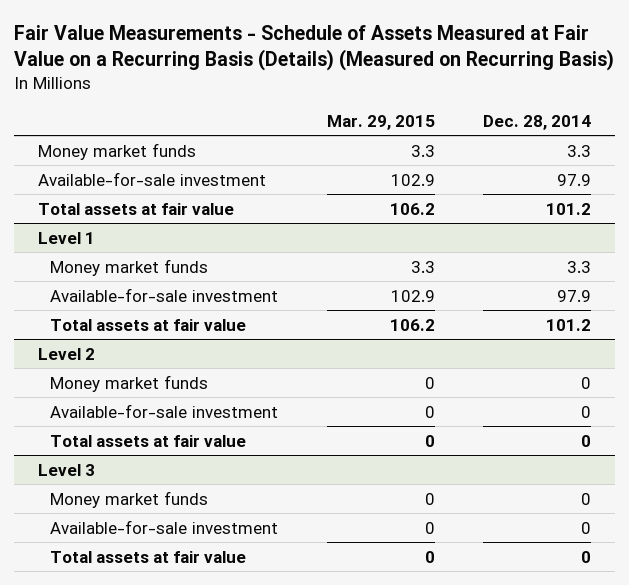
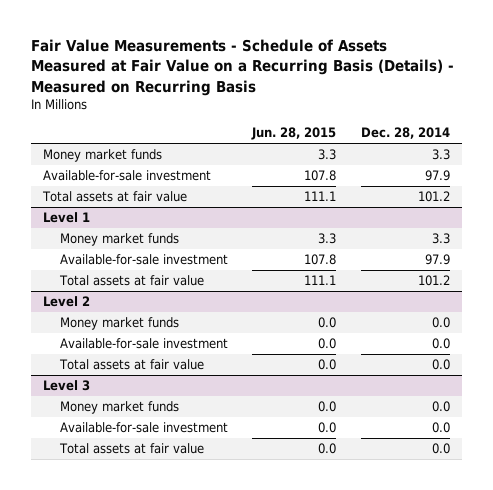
[14,25,615,72] Fair Value Measurements - Schedule of Assets Measured at Fair Value on a Recurring Basis (Details) (Measured on Recurring Basis) -> [31,39,455,96] Fair Value Measurements - Schedule of Assets Measured at Fair Value on a Recurring Basis (Details) - Measured on Recurring Basis
[326,114,435,130] Mar. 29, 2015 -> none
none -> [251,127,337,141] Jun. 28, 2015
[581,376,592,389] 0 -> [431,317,450,329] 0.0
[581,405,592,418] 0 -> [431,338,450,350] 0.0
[581,434,592,447] 0 -> [431,359,450,371] 0.0
[581,492,592,505] 0 -> [431,401,450,413] 0.0
[581,521,592,534] 0 -> [431,422,450,434] 0.0
[581,550,592,563] 0 -> [431,443,450,455] 0.0

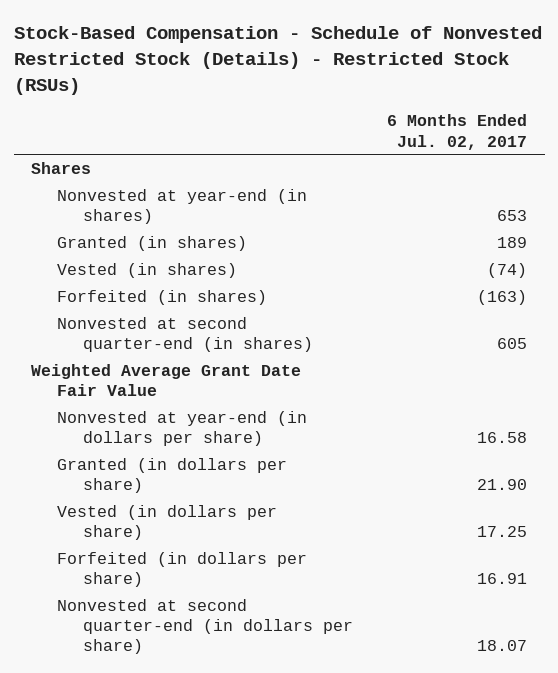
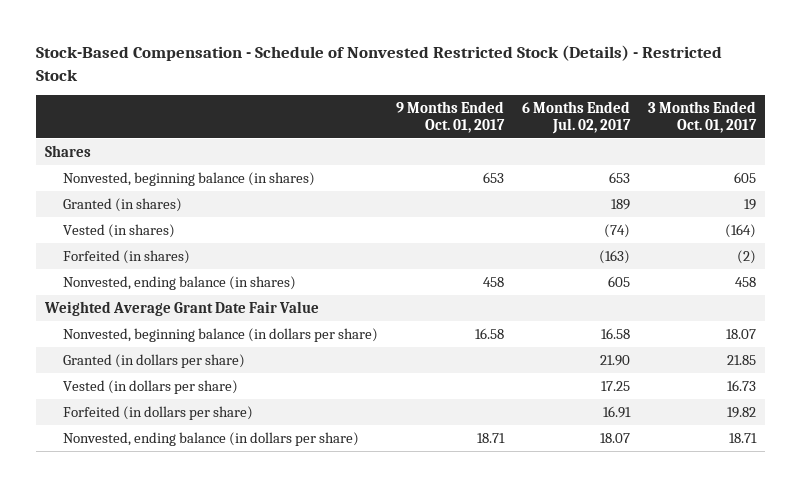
[13,26,542,95] Stock-Based Compensation - Schedule of Nonvested Restricted Stock (Details) - Restricted Stock (RSUs) -> [35,45,722,81] Stock-Based Compensation - Schedule of Nonvested Restricted Stock (Details) - Restricted Stock
none -> [396,101,506,134] 9 Months Ended Oct. 01, 2017
none -> [648,101,758,134] 3 Months Ended Oct. 01, 2017
[56,188,307,225] Nonvested at year-end (in shares) -> [63,171,316,186] Nonvested, beginning balance (in shares)
[56,316,313,353] Nonvested at second quarter-end (in shares) -> [63,275,297,290] Nonvested, ending balance (in shares)
[56,410,307,447] Nonvested at year-end (in dollars per share) -> [63,327,379,342] Nonvested, beginning balance (in dollars per share)
[56,598,353,655] Nonvested at second quarter-end (in dollars per share) -> [63,431,360,446] Nonvested, ending balance (in dollars per share)

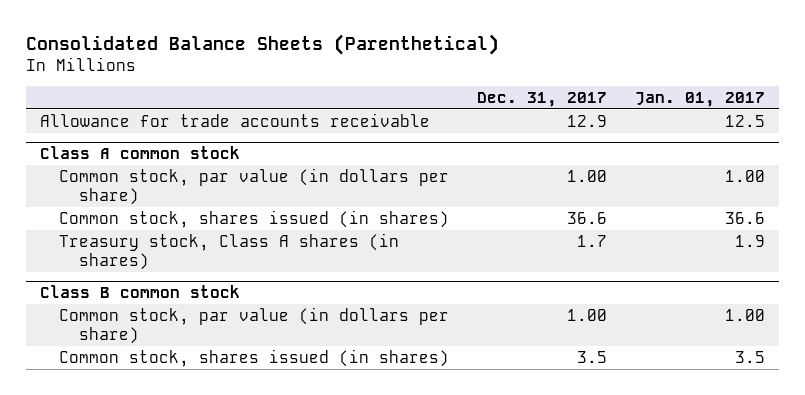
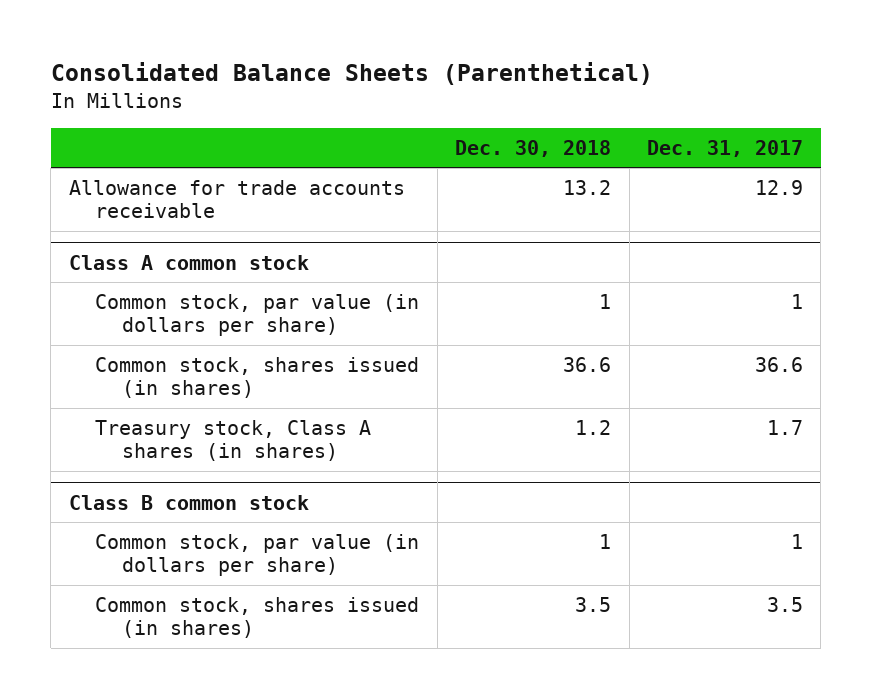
[635,91,766,107] Jan. 01, 2017 -> none
none -> [455,139,612,157] Dec. 30, 2018
[567,169,608,182] 1.00 -> [791,293,804,309] 1
[567,308,608,321] 1.00 -> [791,533,804,549] 1

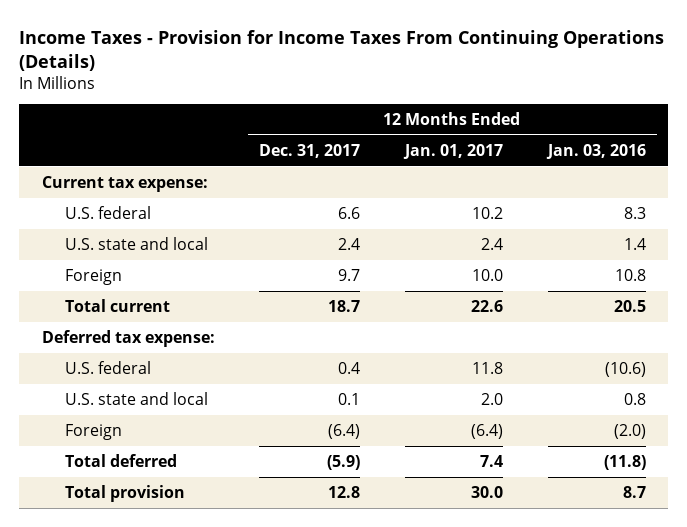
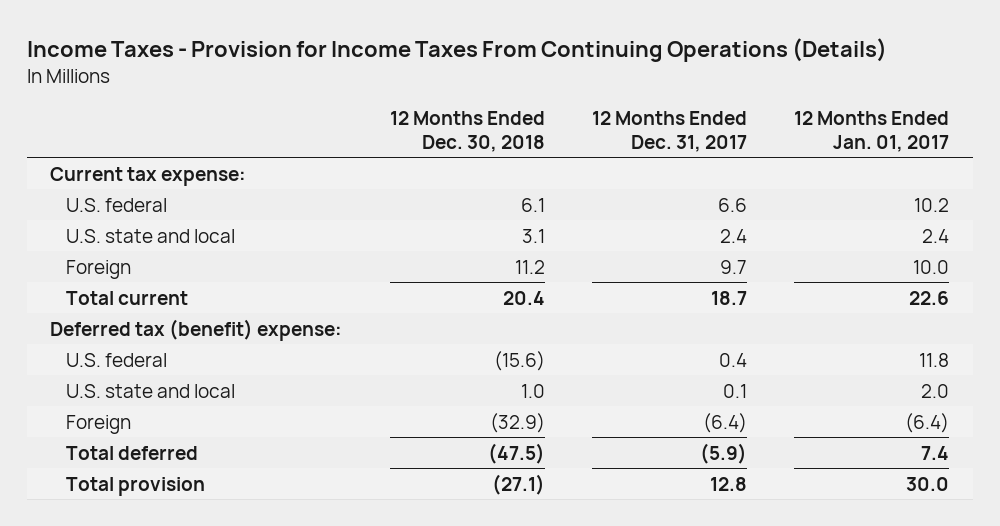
[545,143,646,159] Jan. 03, 2016 -> none
none -> [389,110,545,152] 12 Months Ended Dec. 30, 2018
[41,329,215,347] Deferred tax expense: -> [50,318,343,341] Deferred tax (benefit) expense:

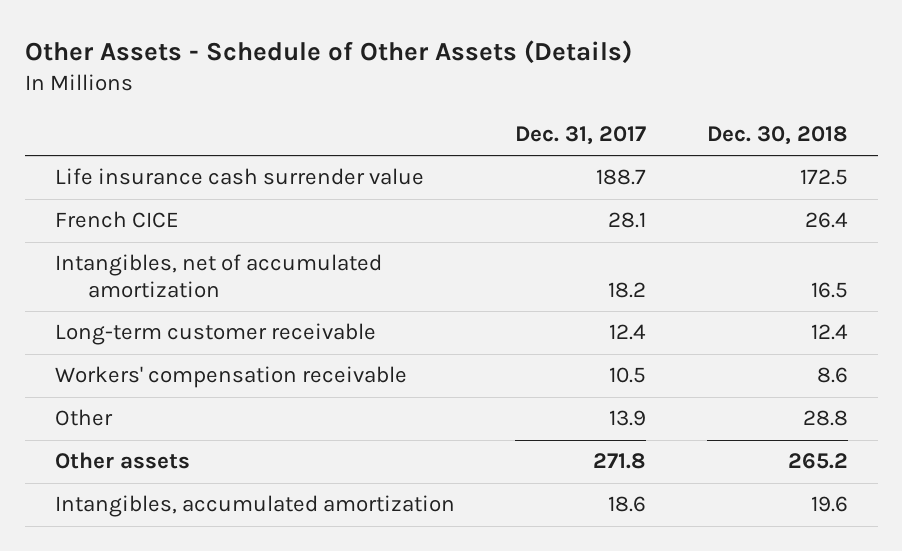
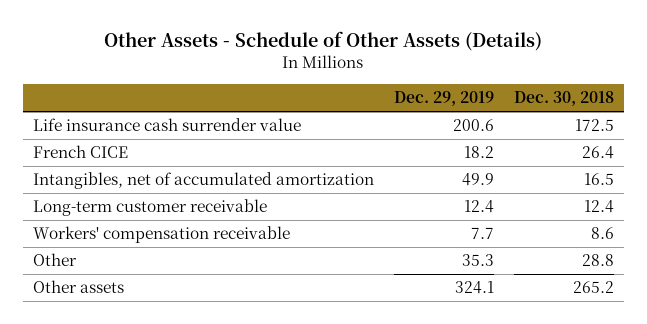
[515,125,647,145] Dec. 31, 2017 -> none
none -> [393,91,494,107] Dec. 29, 2019
[54,495,455,518] Intangibles, accumulated amortization -> none

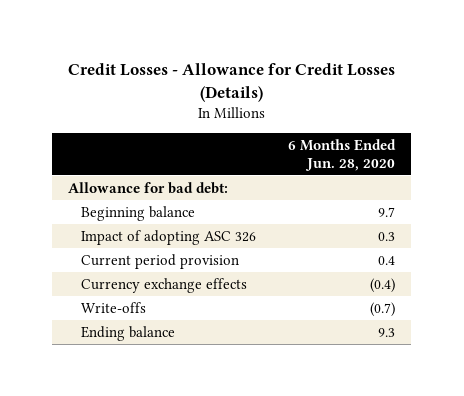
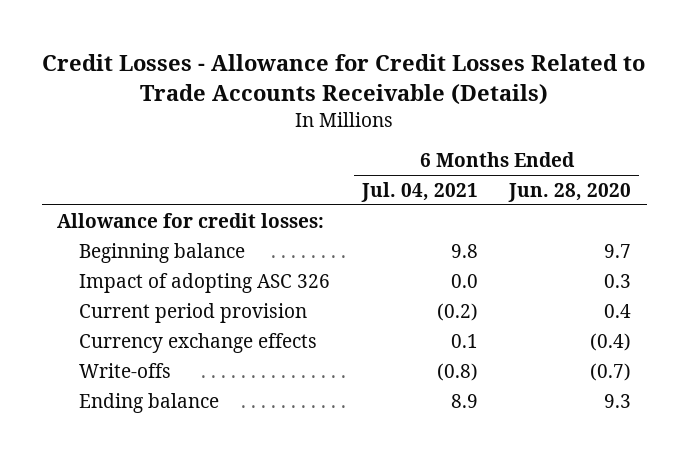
[67,63,395,103] Credit Losses - Allowance for Credit Losses (Details) -> [42,54,646,105] Credit Losses - Allowance for Credit Losses Related to Trade Accounts Receivable (Details)
none -> [360,181,478,202] Jul. 04, 2021
[68,181,229,194] Allowance for bad debt: -> [57,212,325,228] Allowance for credit losses:

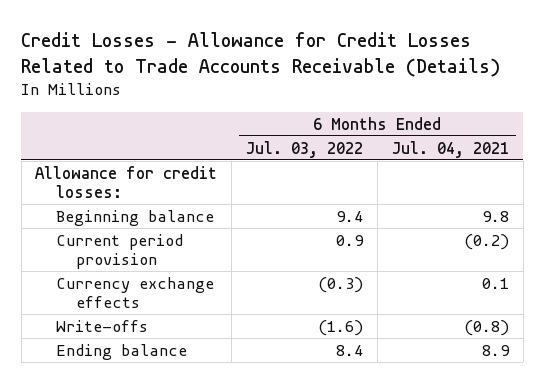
[508,182,632,202] Jun. 28, 2020 -> none
none -> [246,140,364,158] Jul. 03, 2022
[79,272,331,293] Impact of adopting ASC 326 -> none

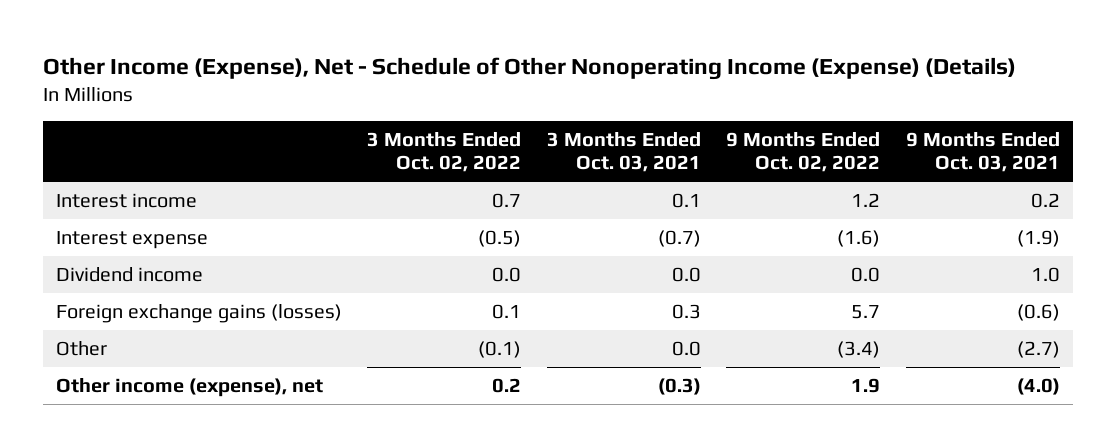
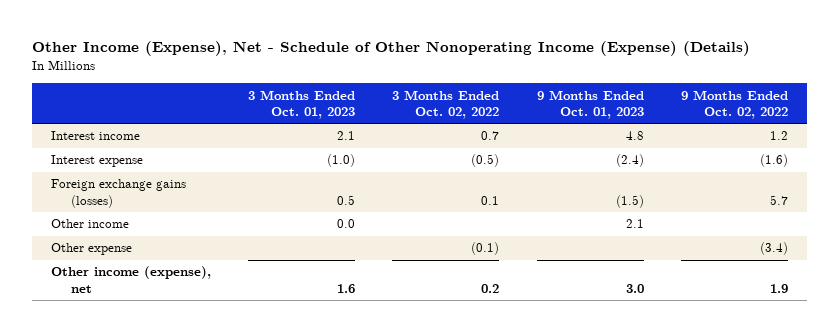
[546,131,701,173] 3 Months Ended Oct. 03, 2021 -> none
[905,131,1060,173] 9 Months Ended Oct. 03, 2021 -> none
none -> [248,89,356,120] 3 Months Ended Oct. 01, 2023
none -> [536,89,644,120] 9 Months Ended Oct. 01, 2023
[55,266,203,282] Dividend income -> none
none -> [50,219,129,229] Other income
[55,340,107,356] Other -> [50,243,132,256] Other expense

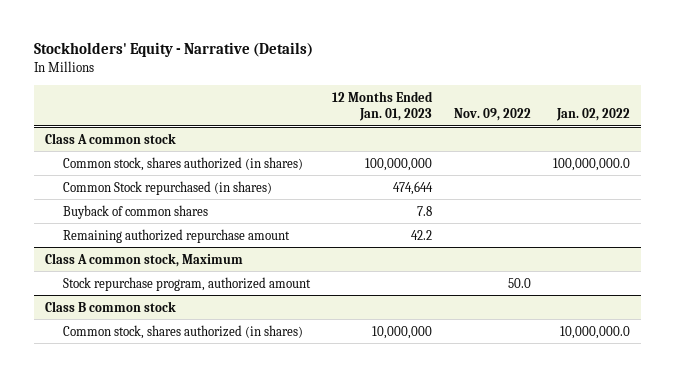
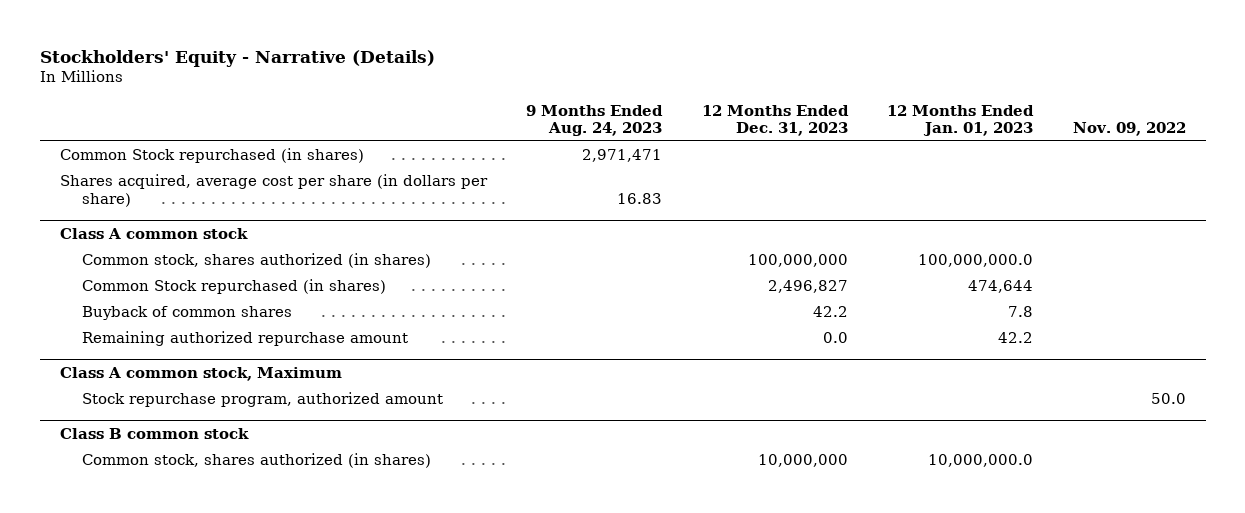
[555,108,630,122] Jan. 02, 2022 -> none
none -> [526,104,664,137] 9 Months Ended Aug. 24, 2023
none -> [701,104,849,137] 12 Months Ended Dec. 31, 2023
none -> [59,148,364,164] Common Stock repurchased (in shares)
none -> [59,174,488,207] Shares acquired, average cost per share (in dollars per share)
[364,157,432,171] 100,000,000 -> [918,254,1034,268] 100,000,000.0
[371,325,432,339] 10,000,000 -> [928,454,1034,468] 10,000,000.0

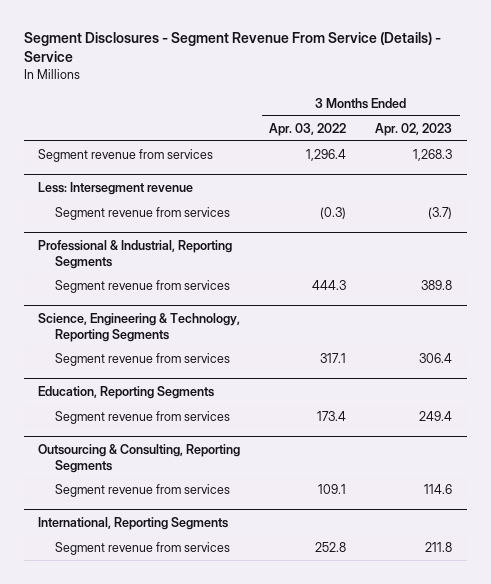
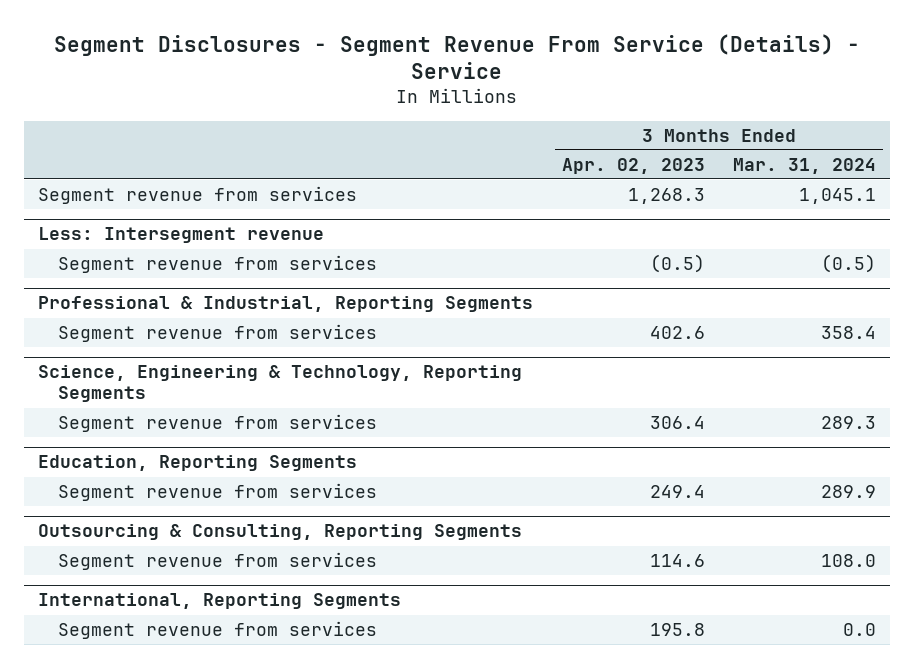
[269,122,347,136] Apr. 03, 2022 -> none
none -> [733,157,877,174] Mar. 31, 2024
[428,206,453,219] (3.7) -> [649,254,705,274] (0.5)
[421,279,453,290] 389.8 -> [649,326,705,340] 402.6
[425,541,453,552] 211.8 -> [649,623,705,637] 195.8

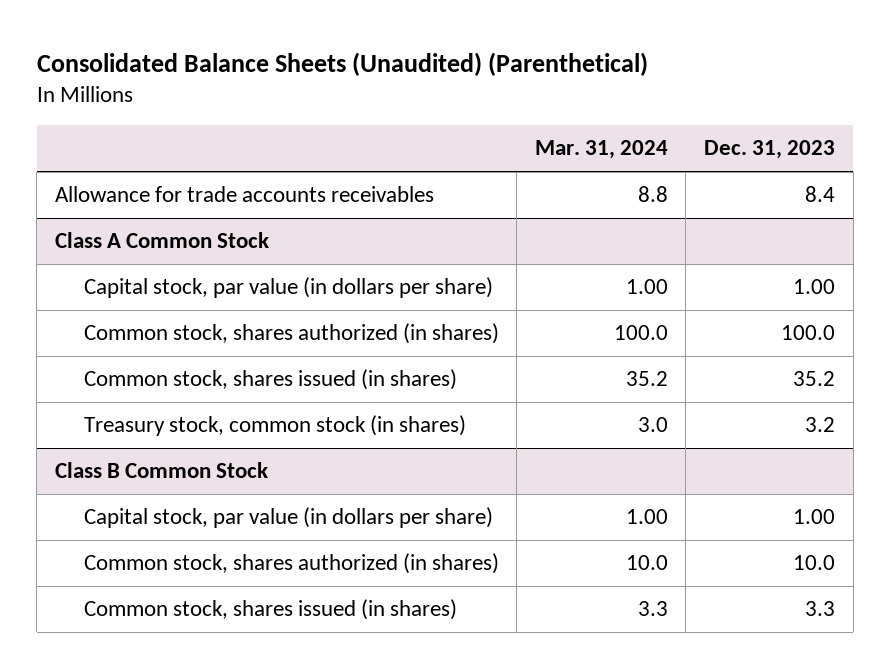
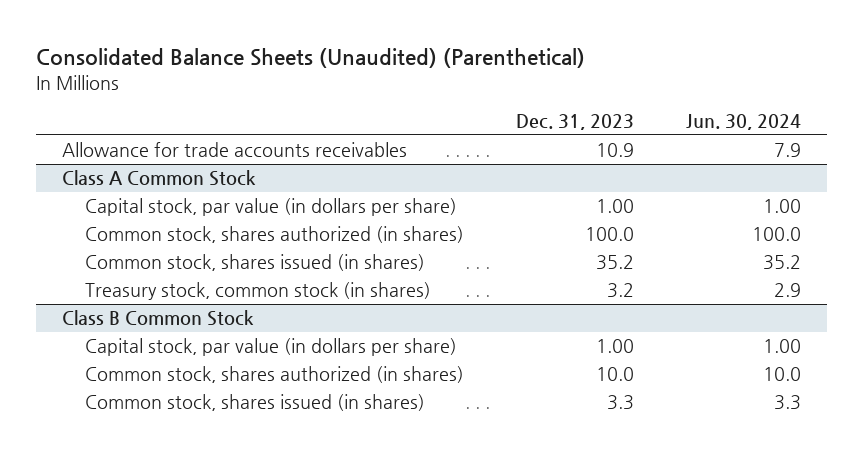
[534,140,668,160] Mar. 31, 2024 -> none
none -> [686,114,802,131] Jun. 30, 2024
[805,186,836,203] 8.4 -> [596,143,635,158] 10.9

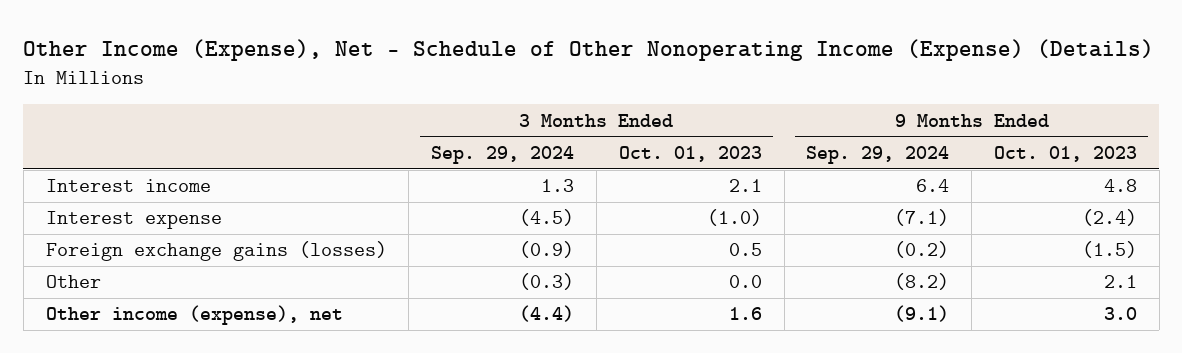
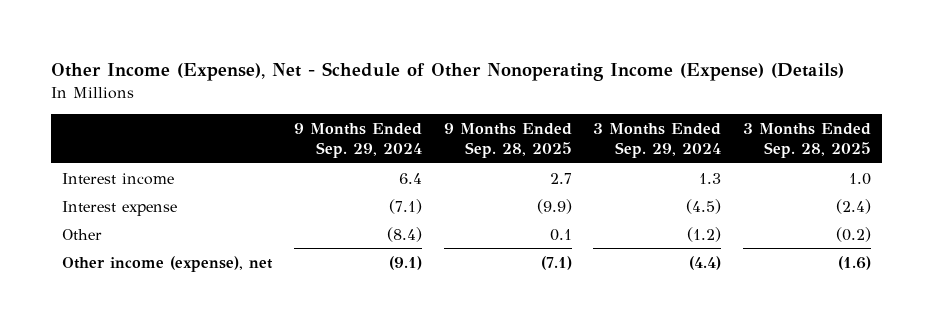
[618,145,762,162] Oct. 01, 2023 -> none
[993,145,1137,162] Oct. 01, 2023 -> none
none -> [443,122,572,159] 9 Months Ended Sep. 28, 2025
none -> [742,122,871,159] 3 Months Ended Sep. 28, 2025
[45,241,387,262] Foreign exchange gains (losses) -> none
[519,273,575,291] (0.3) -> [687,226,722,242] (1.2)
[894,273,950,291] (8.2) -> [386,226,422,242] (8.4)

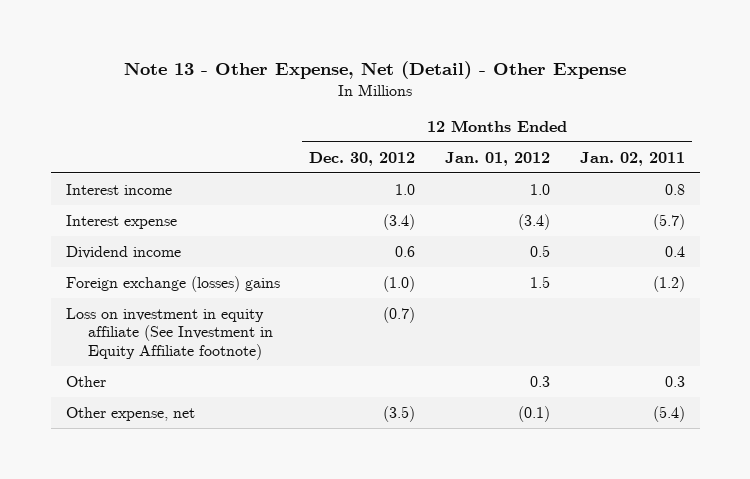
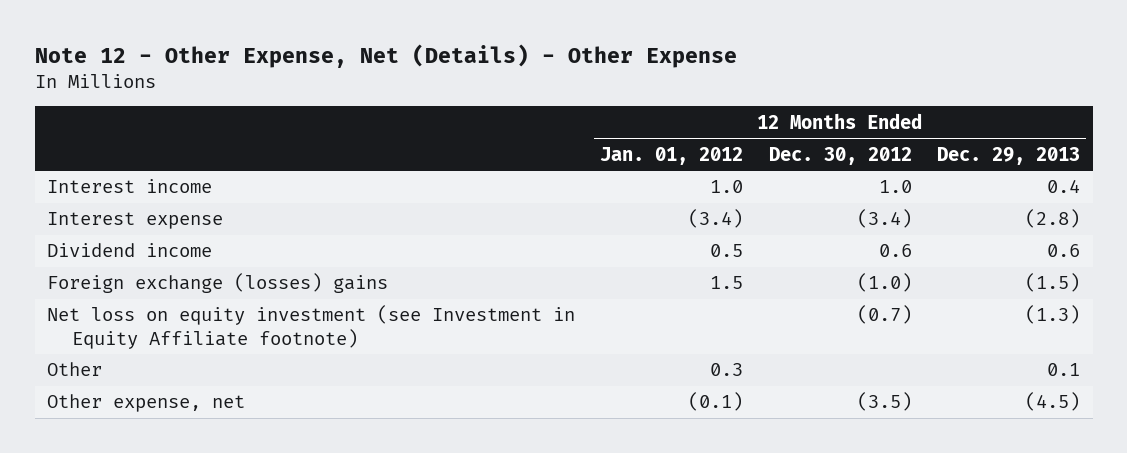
[124,60,627,79] Note 13 - Other Expense, Net (Detail) - Other Expense -> [34,44,737,69] Note 12 - Other Expense, Net (Details) - Other Expense
[579,151,685,166] Jan. 02, 2011 -> none
none -> [937,146,1081,165] Dec. 29, 2013
[65,307,274,360] Loss on investment in equity affiliate (See Investment in Equity Affiliate footnote) -> [47,305,576,349] Net loss on equity investment (see Investment in Equity Affiliate footnote)

